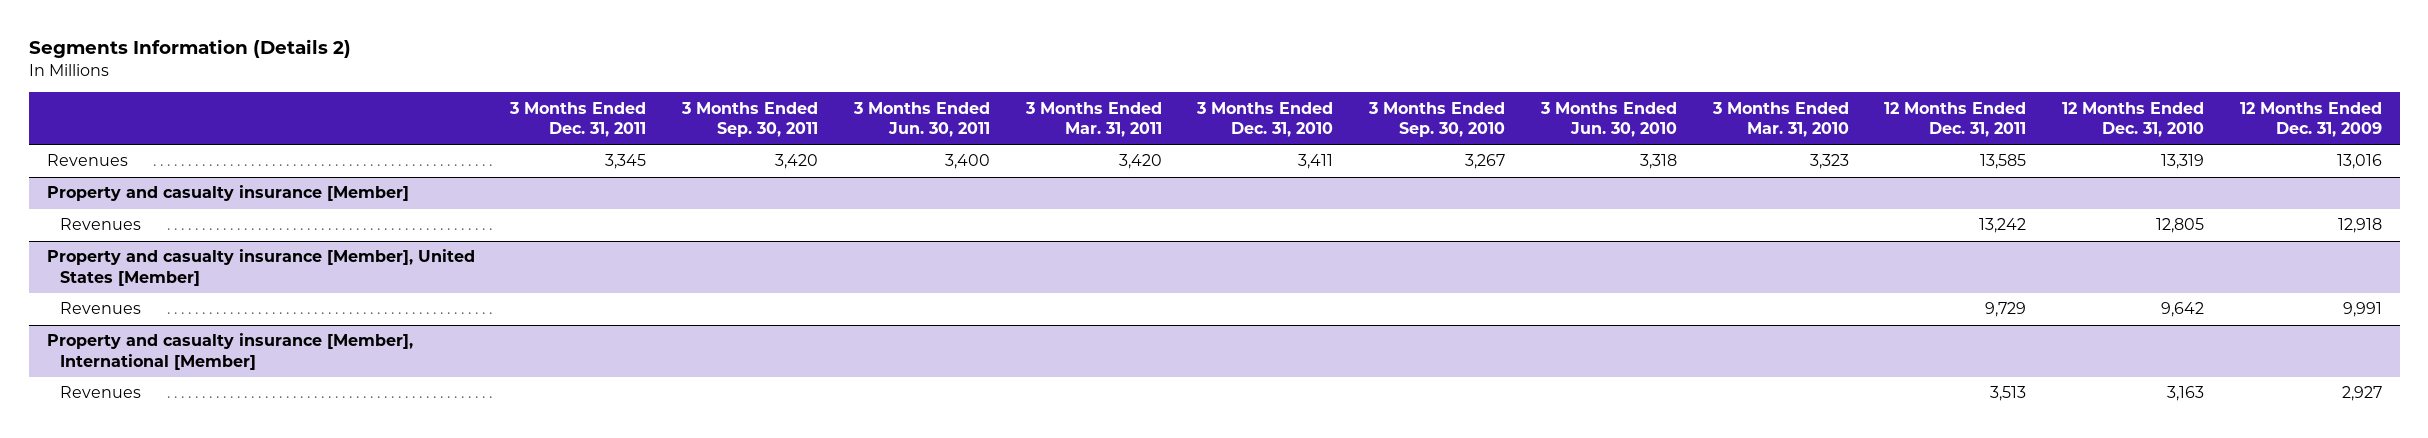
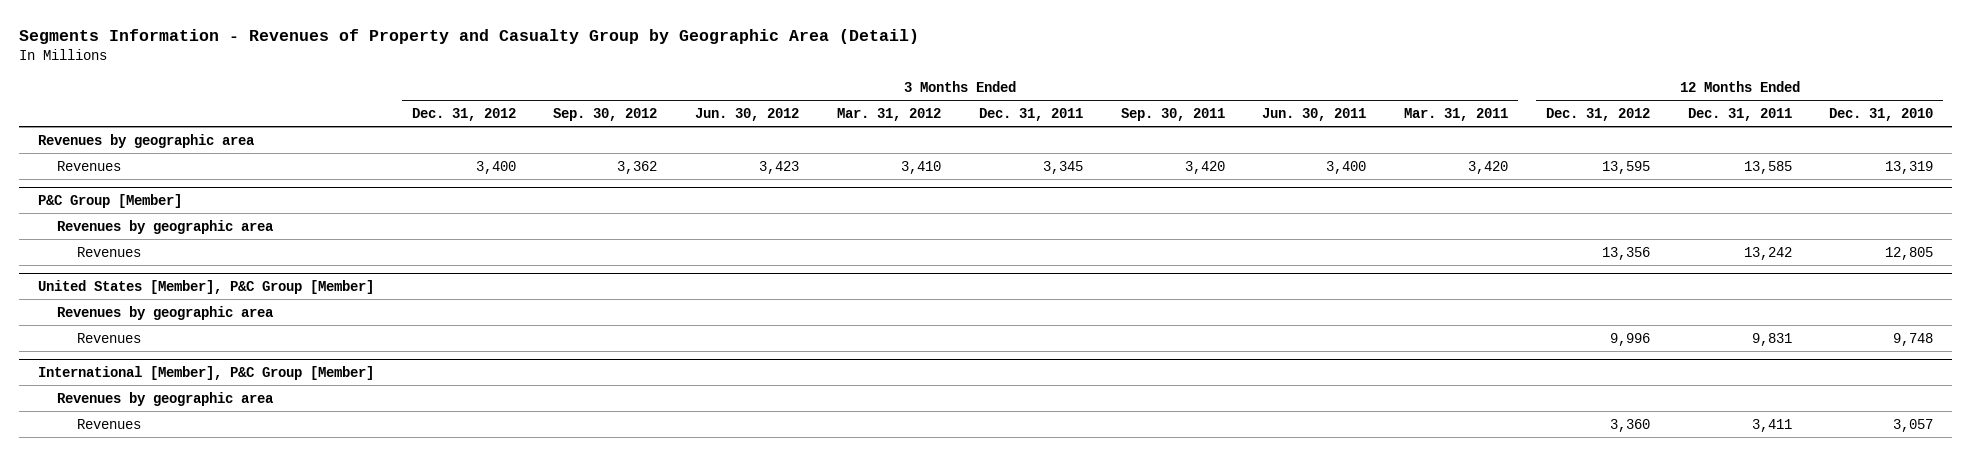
[28,38,351,58] Segments Information (Details 2) -> [19,29,920,45] Segments Information - Revenues of Property and Casualty Group by Geographic Area (Detail)
[1196,101,1334,138] 3 Months Ended Dec. 31, 2010 -> none
[1368,101,1506,138] 3 Months Ended Sep. 30, 2010 -> none
[1539,101,1677,138] 3 Months Ended Jun. 30, 2010 -> none
[1711,101,1849,138] 3 Months Ended Mar. 31, 2010 -> none
[2239,101,2382,138] 12 Months Ended Dec. 31, 2009 -> none
none -> [411,108,516,122] Dec. 31, 2012
none -> [553,108,658,122] Sep. 30, 2012
none -> [695,108,800,122] Jun. 30, 2012
none -> [837,108,942,122] Mar. 31, 2012
none -> [1545,108,1650,122] Dec. 31, 2012
none -> [37,133,255,148] Revenues by geographic area
[46,185,409,202] Property and casualty insurance [Member] -> none
none -> [37,194,182,209] P&C Group [Member]
none -> [57,219,275,234] Revenues by geographic area
[46,249,475,287] Property and casualty insurance [Member], United States [Member] -> none
[46,333,413,371] Property and casualty insurance [Member], International [Member] -> none
none -> [37,280,374,295] United States [Member], P&C Group [Member]
none -> [57,305,275,320] Revenues by geographic area
[1985,302,2027,318] 9,729 -> [1751,332,1792,346] 9,831
[2160,302,2204,318] 9,642 -> [1893,332,1934,346] 9,748
none -> [37,366,374,381] International [Member], P&C Group [Member]
none -> [57,391,275,406] Revenues by geographic area
[1990,386,2027,402] 3,513 -> [1751,418,1792,432] 3,411
[2166,386,2204,402] 3,163 -> [1893,418,1934,432] 3,057

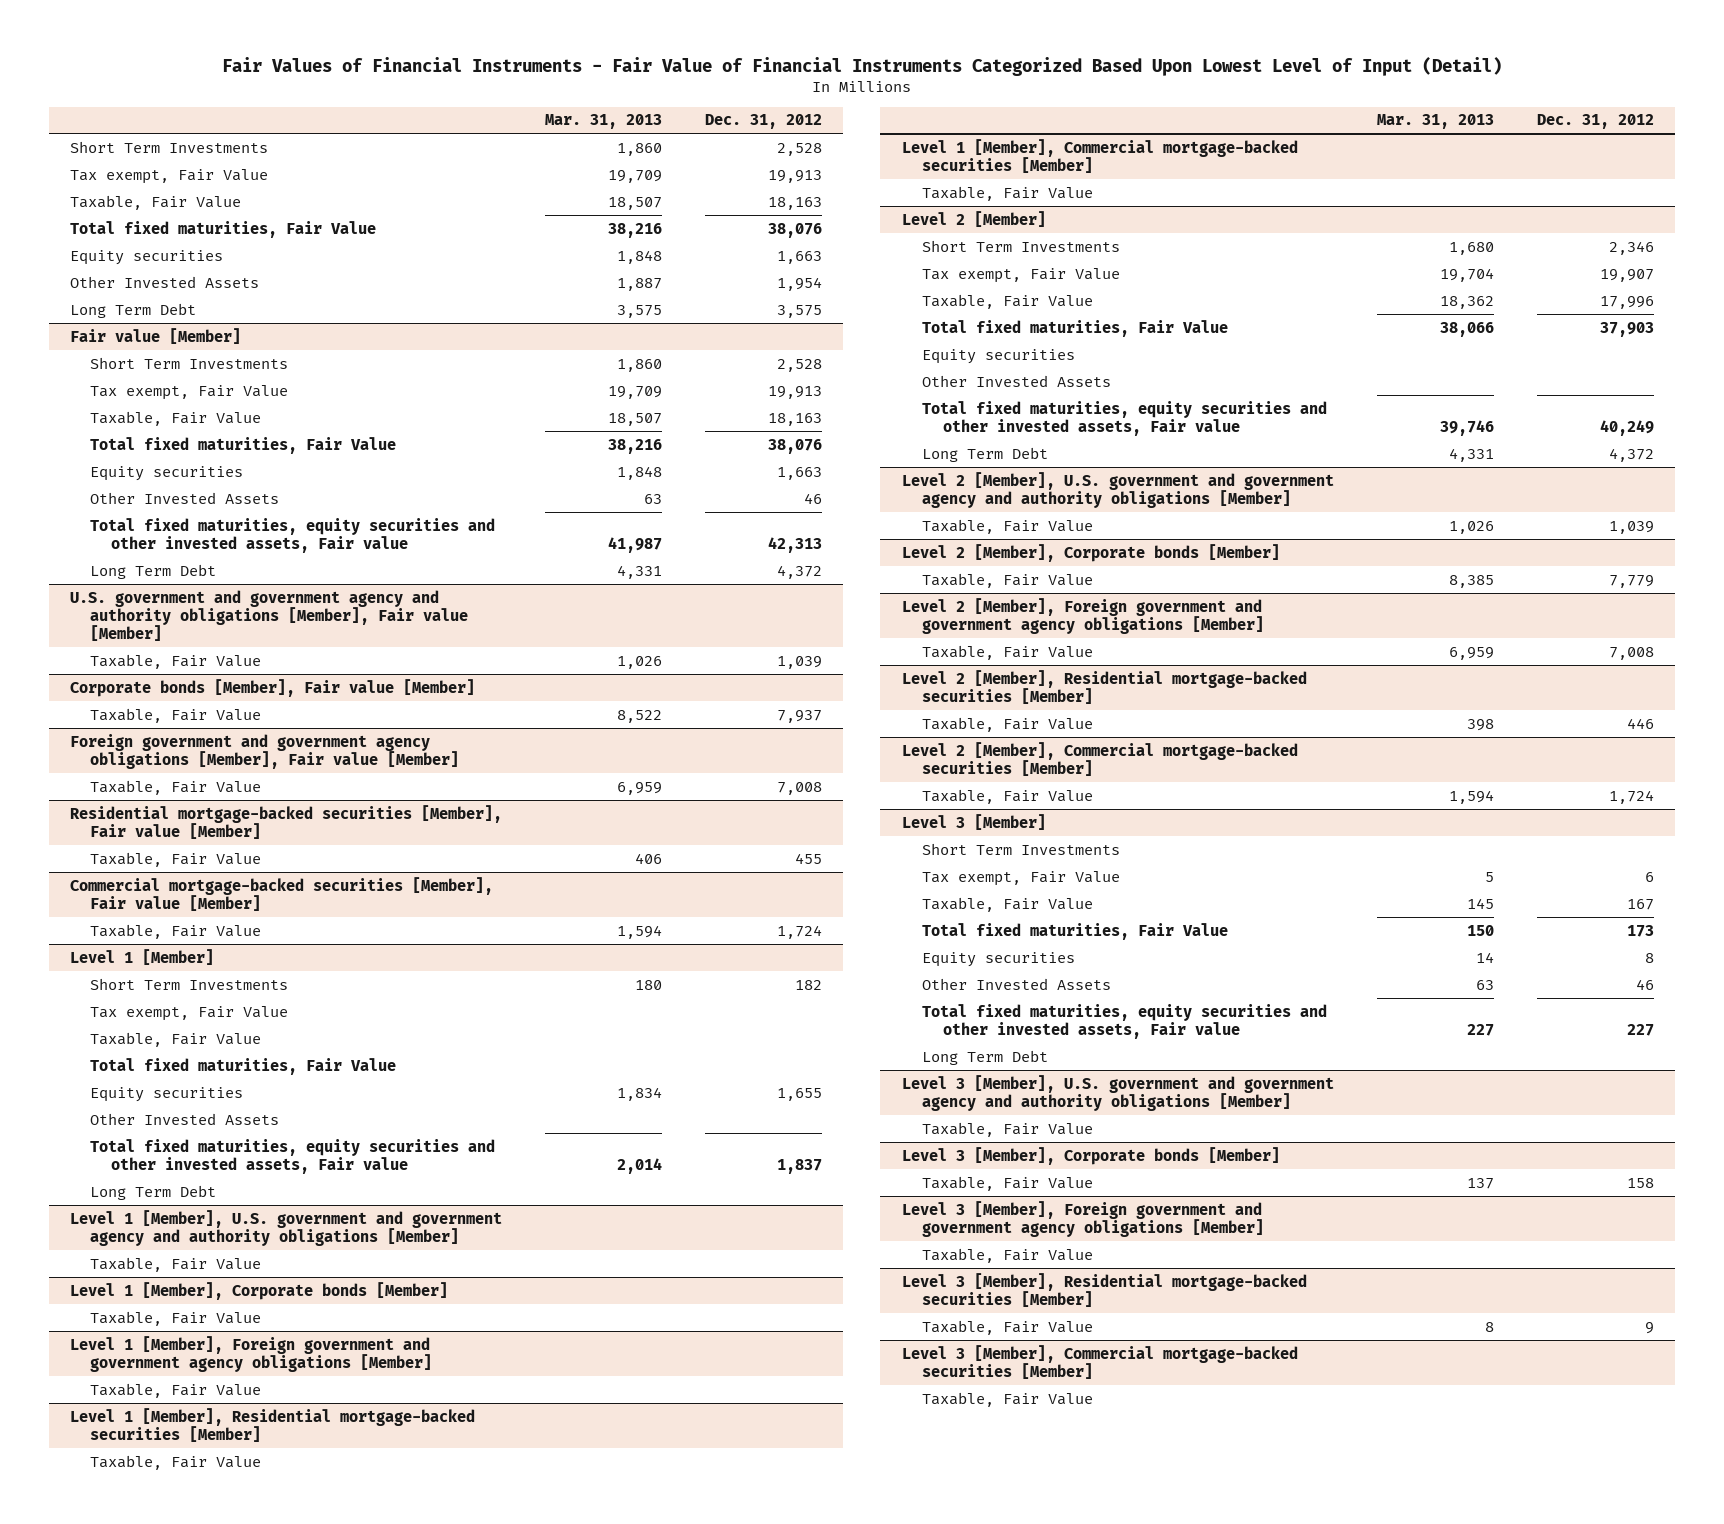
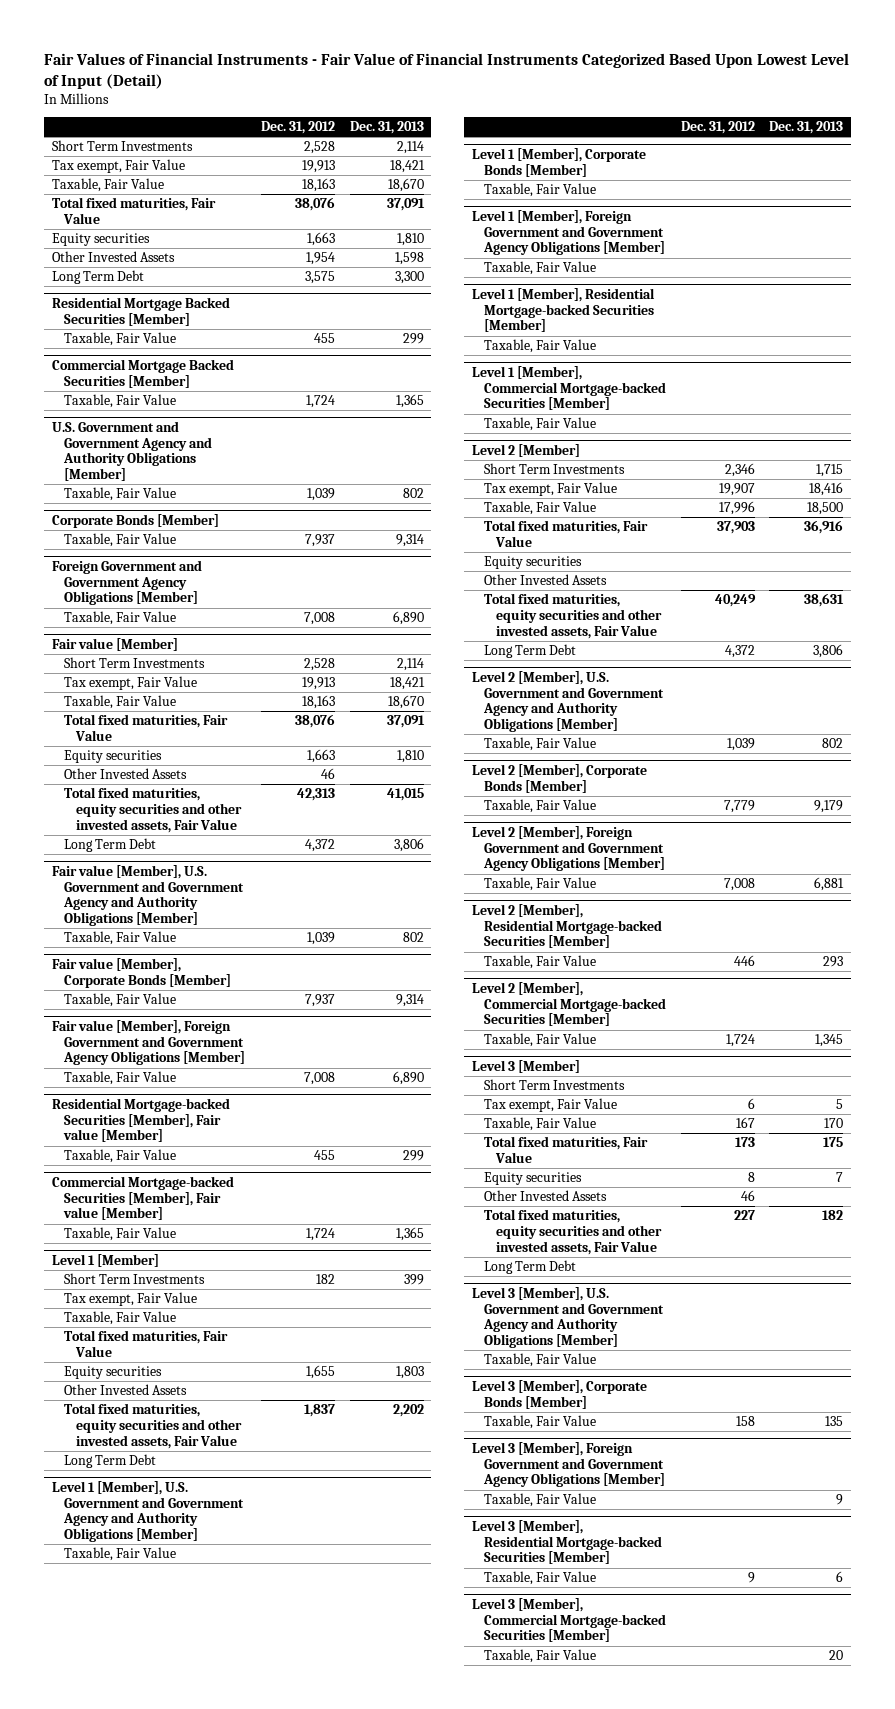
[544,114,662,130] Mar. 31, 2013 -> none
none -> [349,121,424,135] Dec. 31, 2013
none -> [51,297,230,326] Residential Mortgage Backed Securities [Member]
none -> [64,332,177,347] Taxable, Fair Value
none -> [51,359,234,388] Commercial Mortgage Backed Securities [Member]
none -> [64,394,177,409] Taxable, Fair Value
none -> [51,421,213,482] U.S. Government and Government Agency and Authority Obligations [Member]
none -> [64,487,177,502] Taxable, Fair Value
none -> [51,514,219,529] Corporate Bonds [Member]
none -> [64,533,177,548] Taxable, Fair Value
none -> [51,560,202,606] Foreign Government and Government Agency Obligations [Member]
none -> [64,611,177,626] Taxable, Fair Value
[90,517,496,553] Total fixed maturities, equity securities and other invested assets, Fair value -> [64,787,243,833] Total fixed maturities, equity securities and other invested assets, Fair Value
[70,589,469,642] U.S. government and government agency and authority obligations [Member], Fair value [Member] -> [51,865,245,927] Fair value [Member], U.S. Government and Government Agency and Authority Obligations [Member]
[70,678,476,697] Corporate bonds [Member], Fair value [Member] -> [51,958,232,988] Fair value [Member], Corporate Bonds [Member]
[70,733,460,769] Foreign government and government agency obligations [Member], Fair value [Member] -> [51,1020,246,1066] Fair value [Member], Foreign Government and Government Agency Obligations [Member]
[70,804,503,839] Residential mortgage-backed securities [Member], Fair value [Member] -> [51,1098,230,1143] Residential Mortgage-backed Securities [Member], Fair value [Member]
[70,876,494,911] Commercial mortgage-backed securities [Member], Fair value [Member] -> [51,1176,234,1221] Commercial Mortgage-backed Securities [Member], Fair value [Member]
[90,1138,496,1174] Total fixed maturities, equity securities and other invested assets, Fair value -> [64,1403,243,1449] Total fixed maturities, equity securities and other invested assets, Fair Value
[70,1209,503,1246] Level 1 [Member], U.S. government and government agency and authority obligations [Member] -> [51,1481,245,1543] Level 1 [Member], U.S. Government and Government Agency and Authority Obligations [Member]
[70,1281,449,1300] Level 1 [Member], Corporate bonds [Member] -> [471,148,646,177] Level 1 [Member], Corporate Bonds [Member]
[70,1335,433,1372] Level 1 [Member], Foreign government and government agency obligations [Member] -> [471,210,665,256] Level 1 [Member], Foreign Government and Government Agency Obligations [Member]
[70,1407,476,1442] Level 1 [Member], Residential mortgage-backed securities [Member] -> [471,288,655,333] Level 1 [Member], Residential Mortgage-backed Securities [Member]
[901,138,1298,173] Level 1 [Member], Commercial mortgage-backed securities [Member] -> [471,366,666,411] Level 1 [Member], Commercial Mortgage-backed Securities [Member]
[922,400,1328,436] Total fixed maturities, equity securities and other invested assets, Fair value -> [483,593,663,639] Total fixed maturities, equity securities and other invested assets, Fair Value
[901,471,1334,508] Level 2 [Member], U.S. government and government agency and authority obligations [Member] -> [471,671,664,733] Level 2 [Member], U.S. Government and Government Agency and Authority Obligations [Member]
[901,543,1280,562] Level 2 [Member], Corporate bonds [Member] -> [471,764,647,793] Level 2 [Member], Corporate Bonds [Member]
[901,597,1265,634] Level 2 [Member], Foreign government and government agency obligations [Member] -> [471,826,665,872] Level 2 [Member], Foreign Government and Government Agency Obligations [Member]
[901,669,1307,704] Level 2 [Member], Residential mortgage-backed securities [Member] -> [471,904,662,949] Level 2 [Member], Residential Mortgage-backed Securities [Member]
[901,741,1298,776] Level 2 [Member], Commercial mortgage-backed securities [Member] -> [471,982,666,1027] Level 2 [Member], Commercial Mortgage-backed Securities [Member]
[922,1003,1328,1039] Total fixed maturities, equity securities and other invested assets, Fair value -> [483,1209,663,1255] Total fixed maturities, equity securities and other invested assets, Fair Value
[901,1074,1334,1111] Level 3 [Member], U.S. government and government agency and authority obligations [Member] -> [471,1287,664,1349] Level 3 [Member], U.S. Government and Government Agency and Authority Obligations [Member]
[901,1146,1280,1165] Level 3 [Member], Corporate bonds [Member] -> [471,1380,647,1409] Level 3 [Member], Corporate Bonds [Member]
[901,1200,1265,1237] Level 3 [Member], Foreign government and government agency obligations [Member] -> [471,1442,665,1488] Level 3 [Member], Foreign Government and Government Agency Obligations [Member]
[901,1272,1307,1307] Level 3 [Member], Residential mortgage-backed securities [Member] -> [471,1520,662,1565] Level 3 [Member], Residential Mortgage-backed Securities [Member]
[901,1344,1298,1379] Level 3 [Member], Commercial mortgage-backed securities [Member] -> [471,1598,666,1643] Level 3 [Member], Commercial Mortgage-backed Securities [Member]

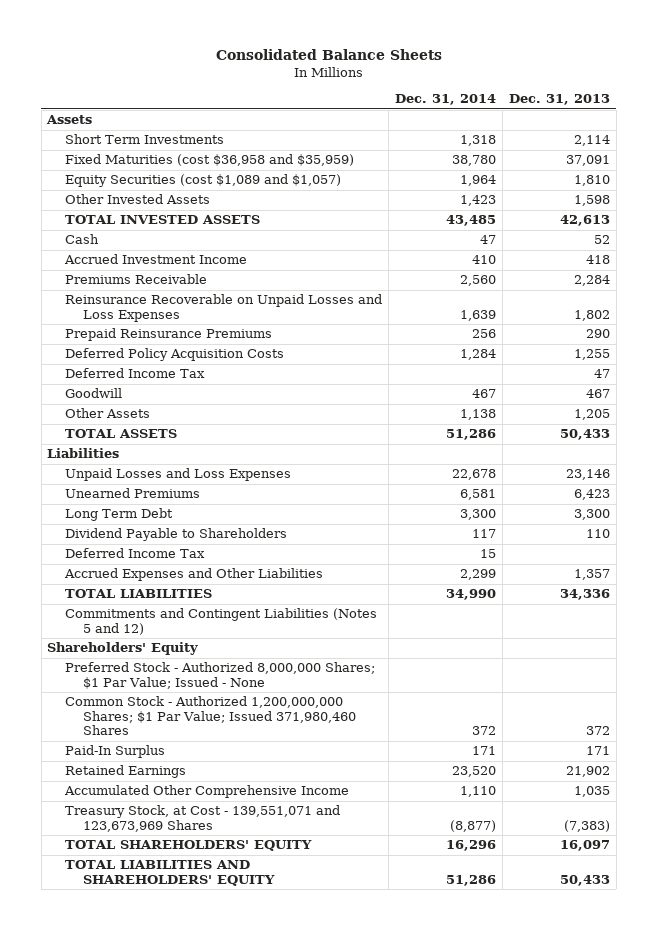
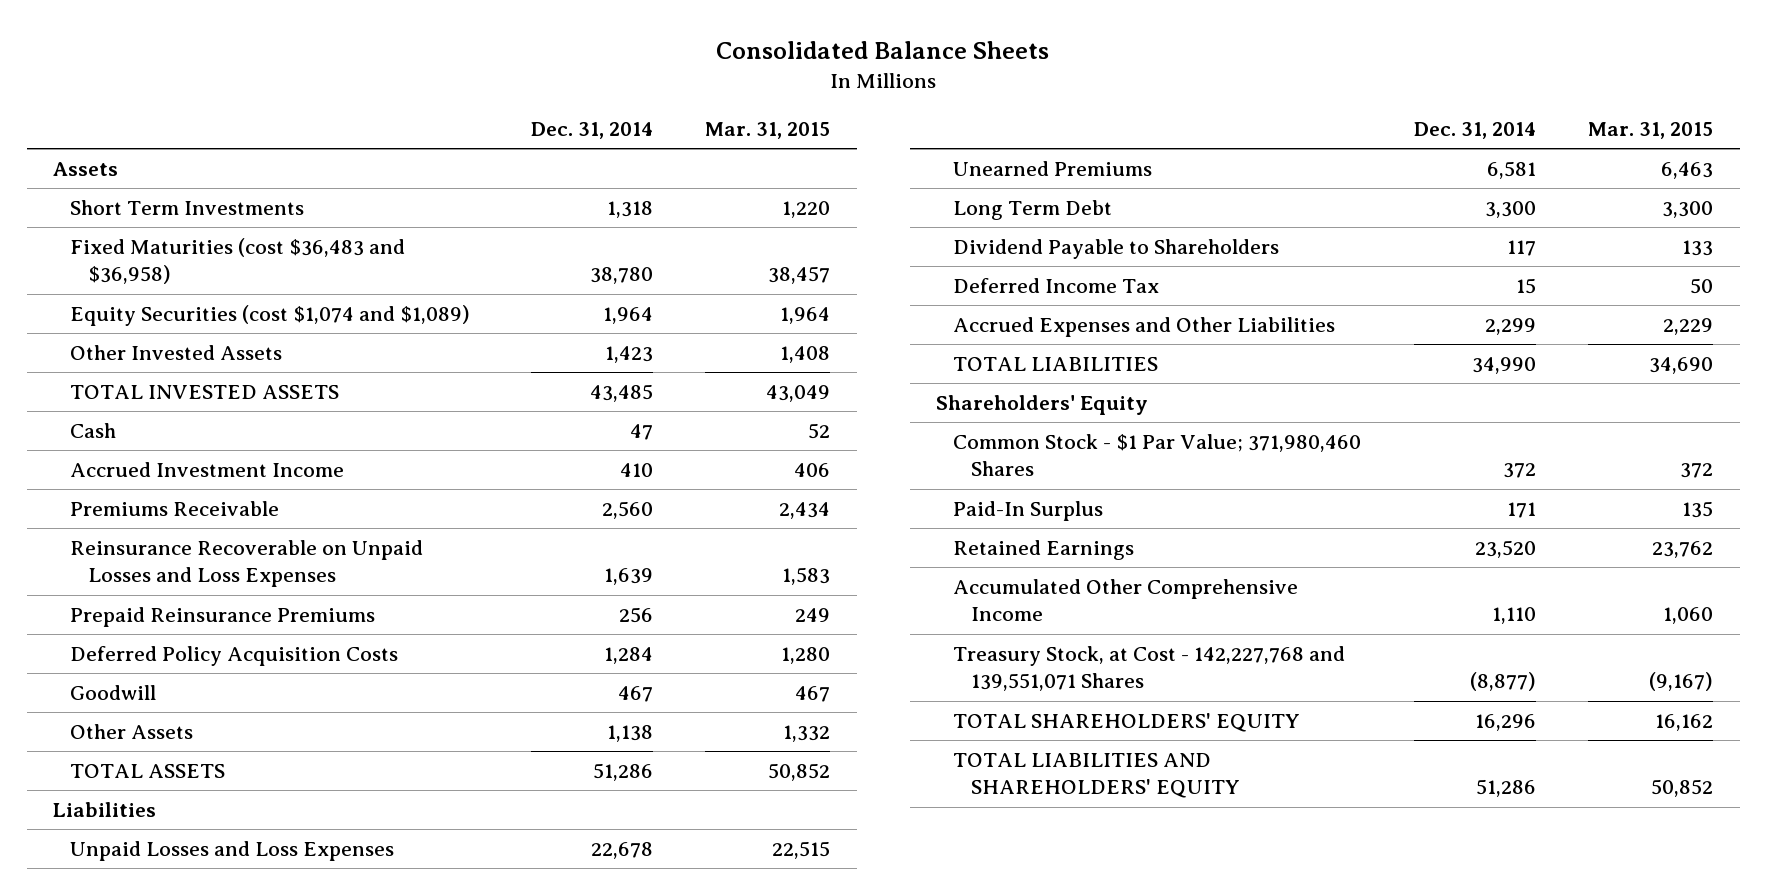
[508,94,610,106] Dec. 31, 2013 -> none
none -> [705,121,831,139] Mar. 31, 2015
[65,154,355,167] Fixed Maturities (cost $36,958 and $35,959) -> [70,237,406,285] Fixed Maturities (cost $36,483 and $36,958)
[65,174,342,188] Equity Securities (cost $1,089 and $1,057) -> [70,304,471,326] Equity Securities (cost $1,074 and $1,089)
[65,368,206,379] Deferred Income Tax -> none
[65,608,378,635] Commitments and Contingent Liabilities (Notes 5 and 12) -> none
[65,662,376,689] Preferred Stock - Authorized 8,000,000 Shares; $1 Par Value; Issued - None -> none
[65,696,357,736] Common Stock - Authorized 1,200,000,000 Shares; $1 Par Value; Issued 371,980,460 Shares -> [953,433,1362,477] Common Stock - $1 Par Value; 371,980,460 Shares
[65,805,341,832] Treasury Stock, at Cost - 139,551,071 and 123,673,969 Shares -> [953,645,1346,692] Treasury Stock, at Cost - 142,227,768 and 139,551,071 Shares

